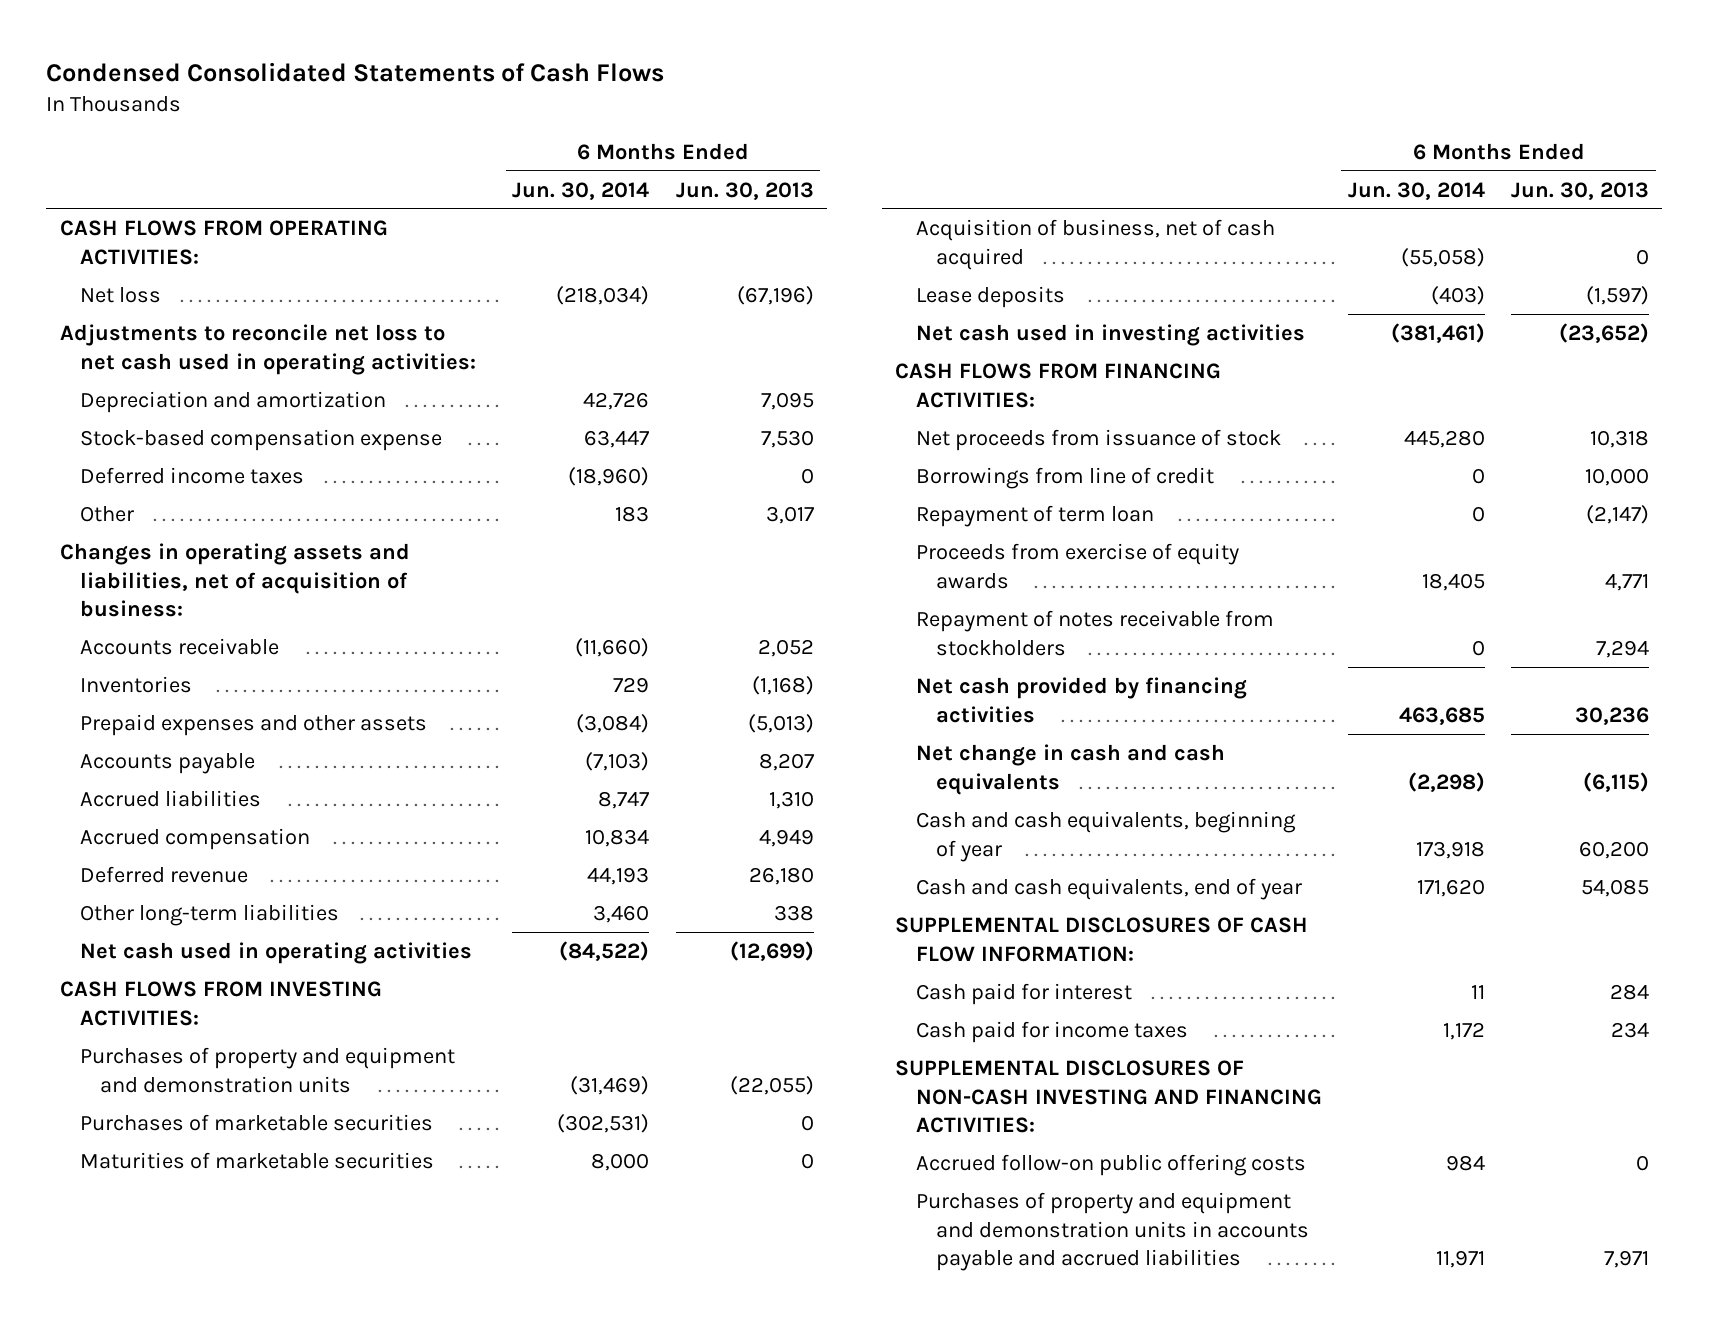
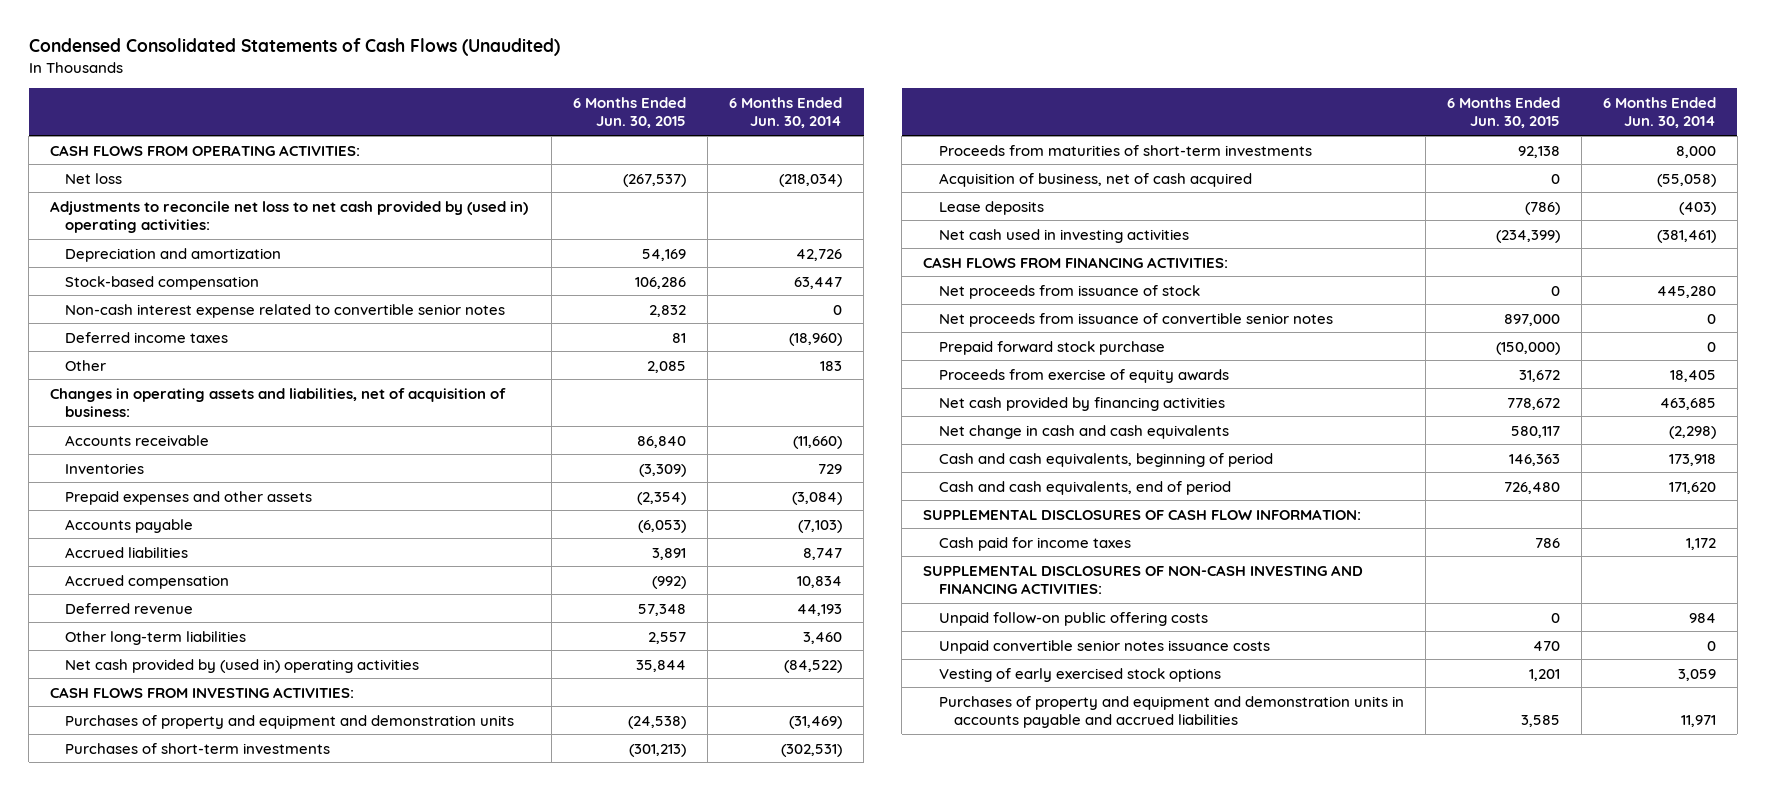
[46,61,665,82] Condensed Consolidated Statements of Cash Flows -> [28,38,560,57] Condensed Consolidated Statements of Cash Flows (Unaudited)
[675,181,814,200] Jun. 30, 2013 -> none
none -> [573,96,687,129] 6 Months Ended Jun. 30, 2015
[59,323,476,375] Adjustments to reconcile net loss to net cash used in operating activities: -> [50,200,529,234] Adjustments to reconcile net loss to net cash provided by (used in) operating activities:
[79,428,442,451] Stock-based compensation expense -> [65,275,260,290] Stock-based compensation
none -> [65,303,506,318] Non-cash interest expense related to convertible senior notes
[79,941,472,964] Net cash used in operating activities -> [65,658,420,673] Net cash provided by (used in) operating activities
[79,1151,434,1169] Maturities of marketable securities -> none
[79,1113,433,1131] Purchases of marketable securities -> [65,742,331,754] Purchases of short-term investments
none -> [938,144,1312,156] Proceeds from maturities of short-term investments
[915,466,1214,489] Borrowings from line of credit -> none
[915,504,1154,527] Repayment of term loan -> none
none -> [938,312,1333,327] Net proceeds from issuance of convertible senior notes
none -> [938,340,1165,355] Prepaid forward stock purchase
[915,609,1274,656] Repayment of notes receivable from stockholders -> none
[915,810,1296,862] Cash and cash equivalents, beginning of year -> [938,452,1273,467] Cash and cash equivalents, beginning of period
[915,877,1302,900] Cash and cash equivalents, end of year -> [938,480,1231,495] Cash and cash equivalents, end of period
[915,982,1132,1005] Cash paid for interest -> none
[915,1153,1306,1176] Accrued follow-on public offering costs -> [938,611,1208,626] Unpaid follow-on public offering costs
none -> [938,639,1270,654] Unpaid convertible senior notes issuance costs
none -> [938,667,1221,682] Vesting of early exercised stock options

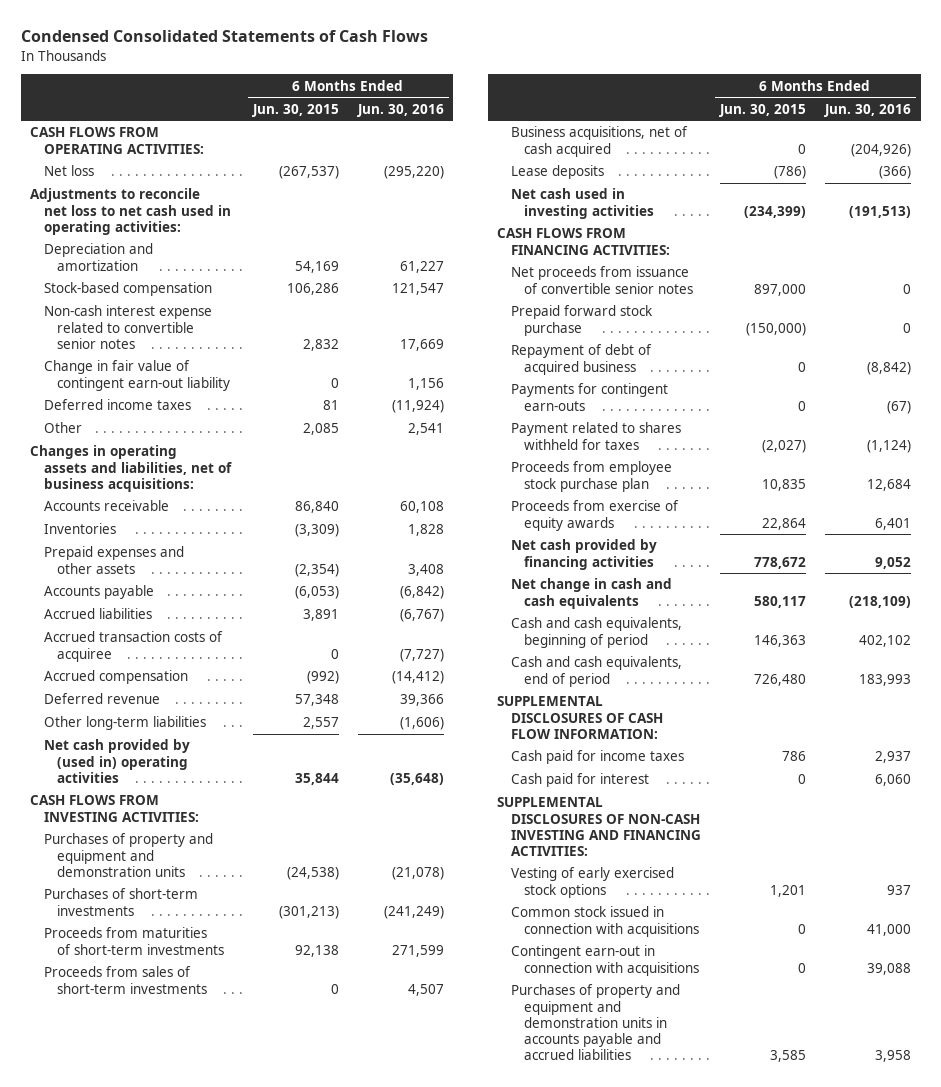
[28,38,560,57] Condensed Consolidated Statements of Cash Flows (Unaudited) -> [20,29,428,42] Condensed Consolidated Statements of Cash Flows
[729,96,843,129] 6 Months Ended Jun. 30, 2014 -> none
none -> [356,103,444,117] Jun. 30, 2016
[50,200,529,234] Adjustments to reconcile net loss to net cash provided by (used in) operating activities: -> [30,188,231,235] Adjustments to reconcile net loss to net cash used in operating activities:
none -> [43,360,230,391] Change in fair value of contingent earn-out liability
[50,387,507,418] Changes in operating assets and liabilities, net of acquisition of business: -> [30,445,232,492] Changes in operating assets and liabilities, net of business acquisitions:
none -> [43,631,223,662] Accrued transaction costs of acquiree
none -> [43,966,207,994] Proceeds from sales of short-term investments
[938,172,1252,187] Acquisition of business, net of cash acquired -> [510,126,688,157] Business acquisitions, net of cash acquired
[938,284,1200,299] Net proceeds from issuance of stock -> none
none -> [510,344,652,375] Repayment of debt of acquired business
none -> [510,383,668,411] Payments for contingent earn-outs
none -> [510,422,681,450] Payment related to shares withheld for taxes
none -> [510,461,672,492] Proceeds from employee stock purchase plan
[1518,369,1560,382] 31,672 -> [761,517,806,530] 22,864
none -> [510,773,649,788] Cash paid for interest
[938,611,1208,626] Unpaid follow-on public offering costs -> none
[938,639,1270,654] Unpaid convertible senior notes issuance costs -> none
none -> [510,906,700,937] Common stock issued in connection with acquisitions
none -> [510,945,700,976] Contingent earn-out in connection with acquisitions

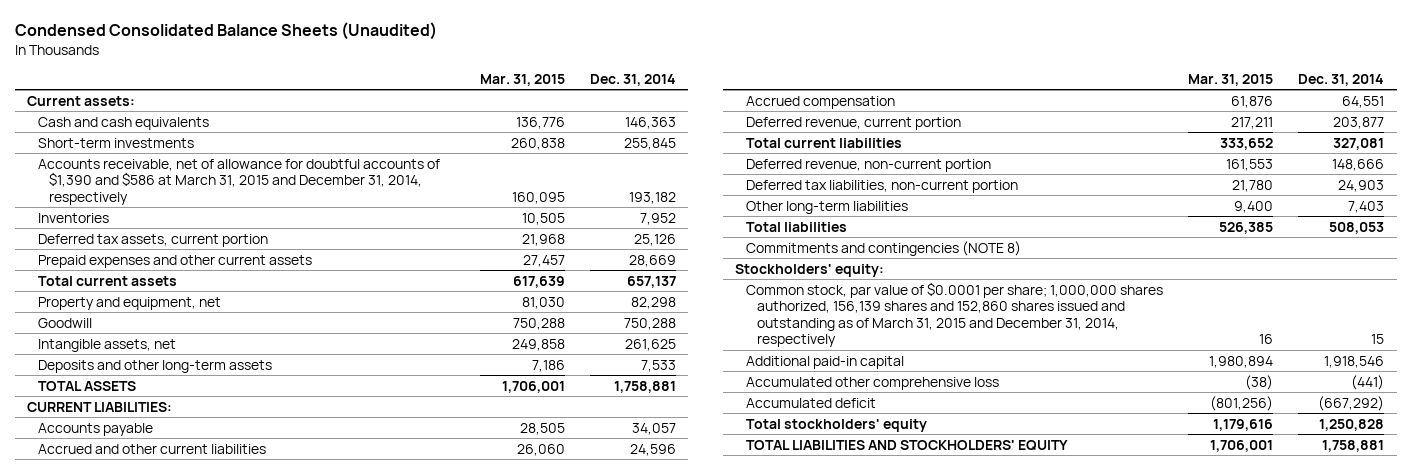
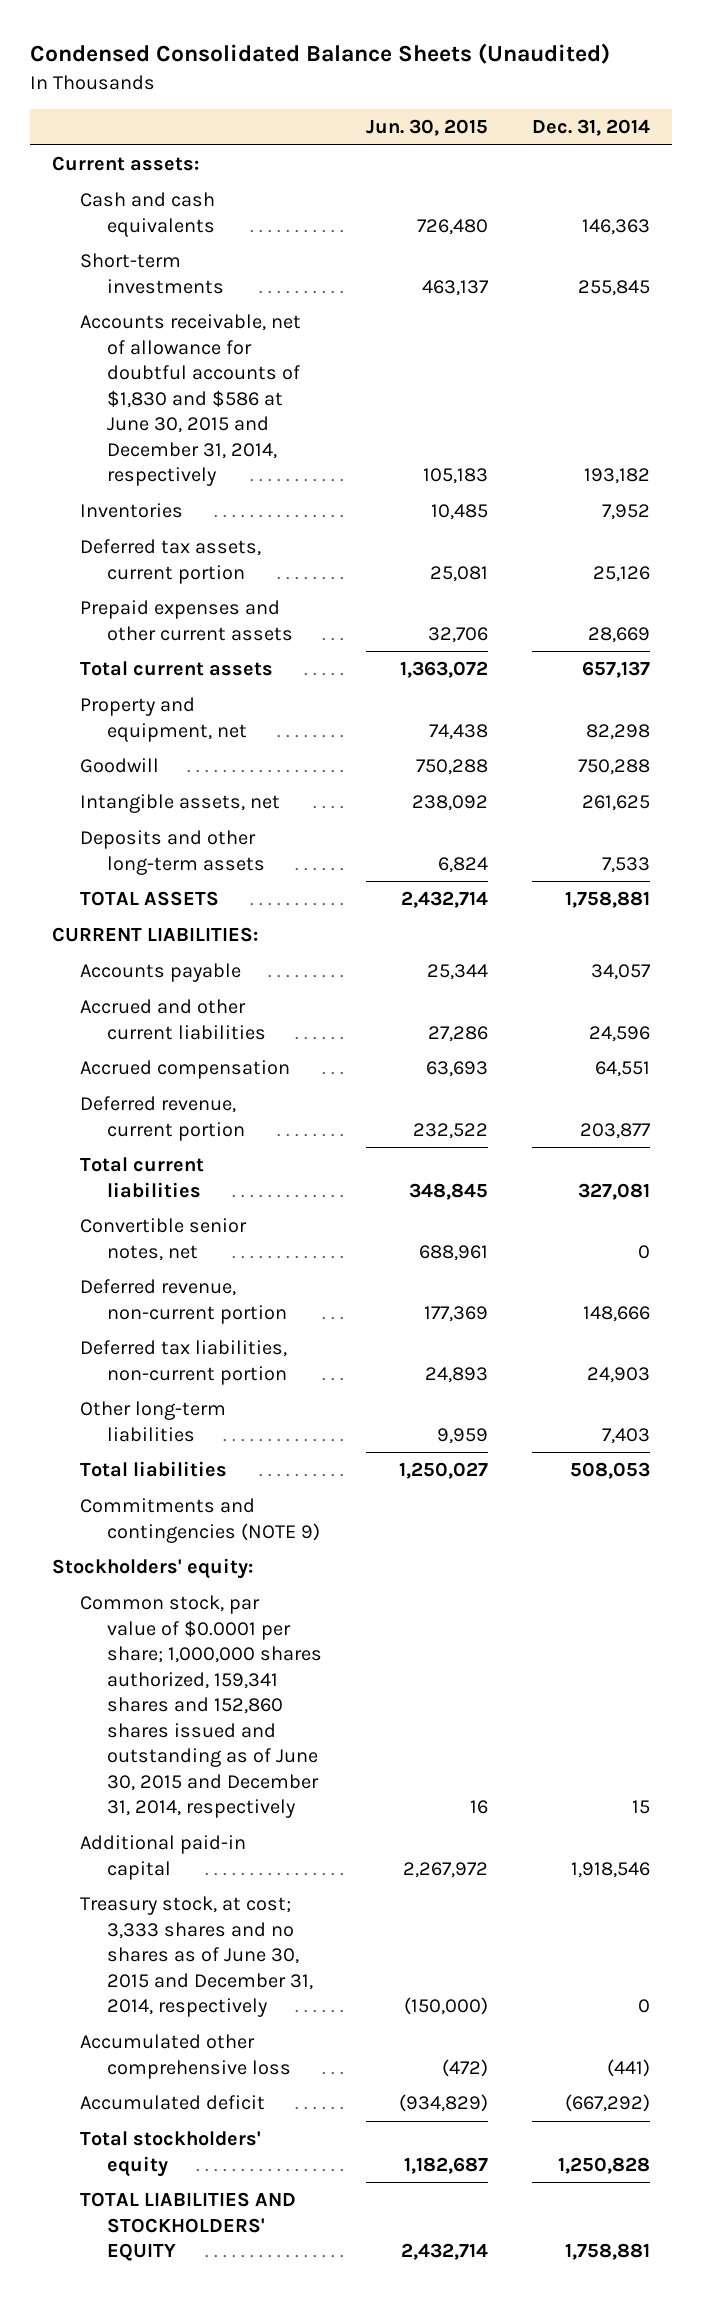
[480,74,566,87] Mar. 31, 2015 -> none
none -> [366,118,489,136] Jun. 30, 2015
[38,158,441,205] Accounts receivable, net of allowance for doubtful accounts of $1,390 and $586 at March 31, 2015 and December 31, 2014, respectively -> [79,314,301,487] Accounts receivable, net of allowance for doubtful accounts of $1,830 and $586 at June 30, 2015 and December 31, 2014, respectively
none -> [79,1218,247,1261] Convertible senior notes, net
[746,240,1022,256] Commitments and contingencies (NOTE 8) -> [79,1498,321,1543] Commitments and contingencies (NOTE 9)
[746,281,1164,348] Common stock, par value of $0.0001 per share; 1,000,000 shares authorized, 156,139 shares and 152,860 shares issued and outstanding as of March 31, 2015 and December 31, 2014, respectively -> [79,1595,323,1819] Common stock, par value of $0.0001 per share; 1,000,000 shares authorized, 159,341 shares and 152,860 shares issued and outstanding as of June 30, 2015 and December 31, 2014, respectively
none -> [79,1896,314,2018] Treasury stock, at cost; 3,333 shares and no shares as of June 30, 2015 and December 31, 2014, respectively

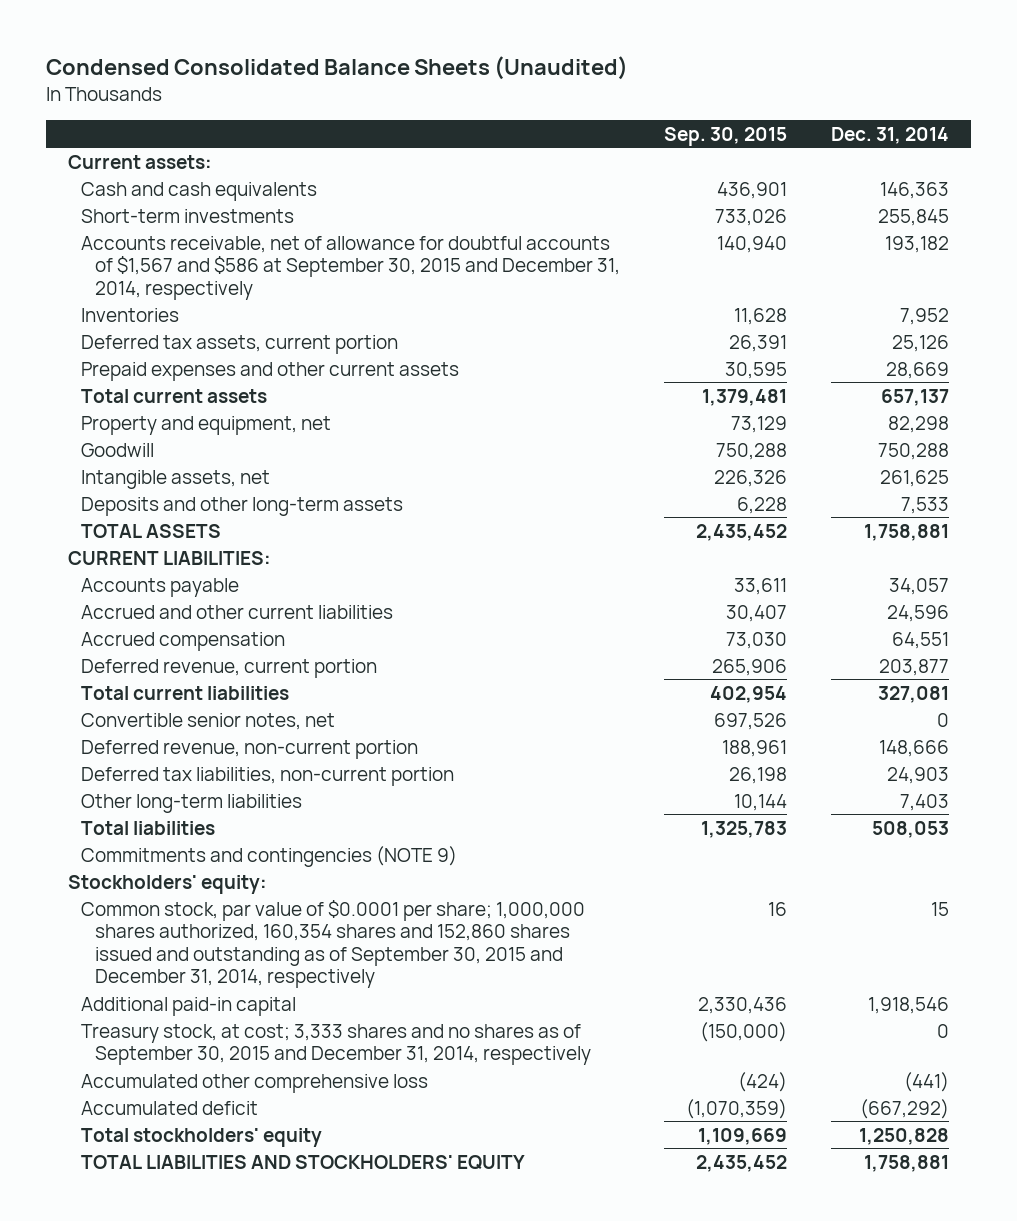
[366,118,489,136] Jun. 30, 2015 -> none
none -> [664,126,788,146] Sep. 30, 2015
[79,314,301,487] Accounts receivable, net of allowance for doubtful accounts of $1,830 and $586 at June 30, 2015 and December 31, 2014, respectively -> [81,235,620,300] Accounts receivable, net of allowance for doubtful accounts of $1,567 and $586 at September 30, 2015 and December 31, 2014, respectively
[79,1595,323,1819] Common stock, par value of $0.0001 per share; 1,000,000 shares authorized, 159,341 shares and 152,860 shares issued and outstanding as of June 30, 2015 and December 31, 2014, respectively -> [81,899,586,989] Common stock, par value of $0.0001 per share; 1,000,000 shares authorized, 160,354 shares and 152,860 shares issued and outstanding as of September 30, 2015 and December 31, 2014, respectively
[79,1896,314,2018] Treasury stock, at cost; 3,333 shares and no shares as of June 30, 2015 and December 31, 2014, respectively -> [81,1023,591,1066] Treasury stock, at cost; 3,333 shares and no shares as of September 30, 2015 and December 31, 2014, respectively

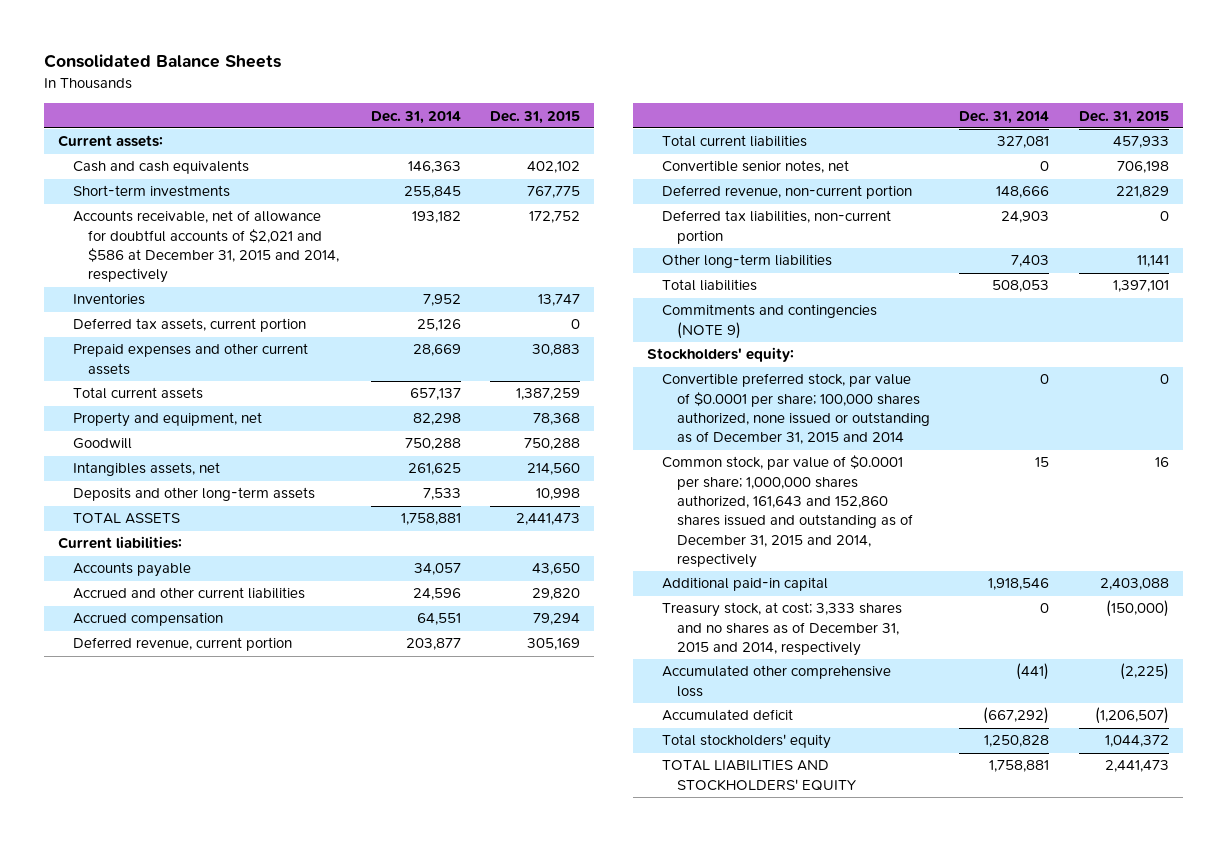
[45,56,628,81] Condensed Consolidated Balance Sheets (Unaudited) -> [43,54,281,69] Consolidated Balance Sheets
[664,126,788,146] Sep. 30, 2015 -> none
none -> [489,110,580,124] Dec. 31, 2015
[81,235,620,300] Accounts receivable, net of allowance for doubtful accounts of $1,567 and $586 at September 30, 2015 and December 31, 2014, respectively -> [73,210,340,284] Accounts receivable, net of allowance for doubtful accounts of $2,021 and $586 at December 31, 2015 and 2014, respectively
[81,469,271,489] Intangible assets, net -> [73,462,221,477] Intangibles assets, net
[67,550,271,565] CURRENT LIABILITIES: -> [58,536,183,550] Current liabilities:
none -> [662,373,931,445] Convertible preferred stock, par value of $0.0001 per share; 100,000 shares authorized, none issued or outstanding as of December 31, 2015 and 2014
[81,899,586,989] Common stock, par value of $0.0001 per share; 1,000,000 shares authorized, 160,354 shares and 152,860 shares issued and outstanding as of September 30, 2015 and December 31, 2014, respectively -> [662,455,914,569] Common stock, par value of $0.0001 per share; 1,000,000 shares authorized, 161,643 and 152,860 shares issued and outstanding as of December 31, 2015 and 2014, respectively
[81,1023,591,1066] Treasury stock, at cost; 3,333 shares and no shares as of September 30, 2015 and December 31, 2014, respectively -> [662,602,903,657] Treasury stock, at cost; 3,333 shares and no shares as of December 31, 2015 and 2014, respectively

